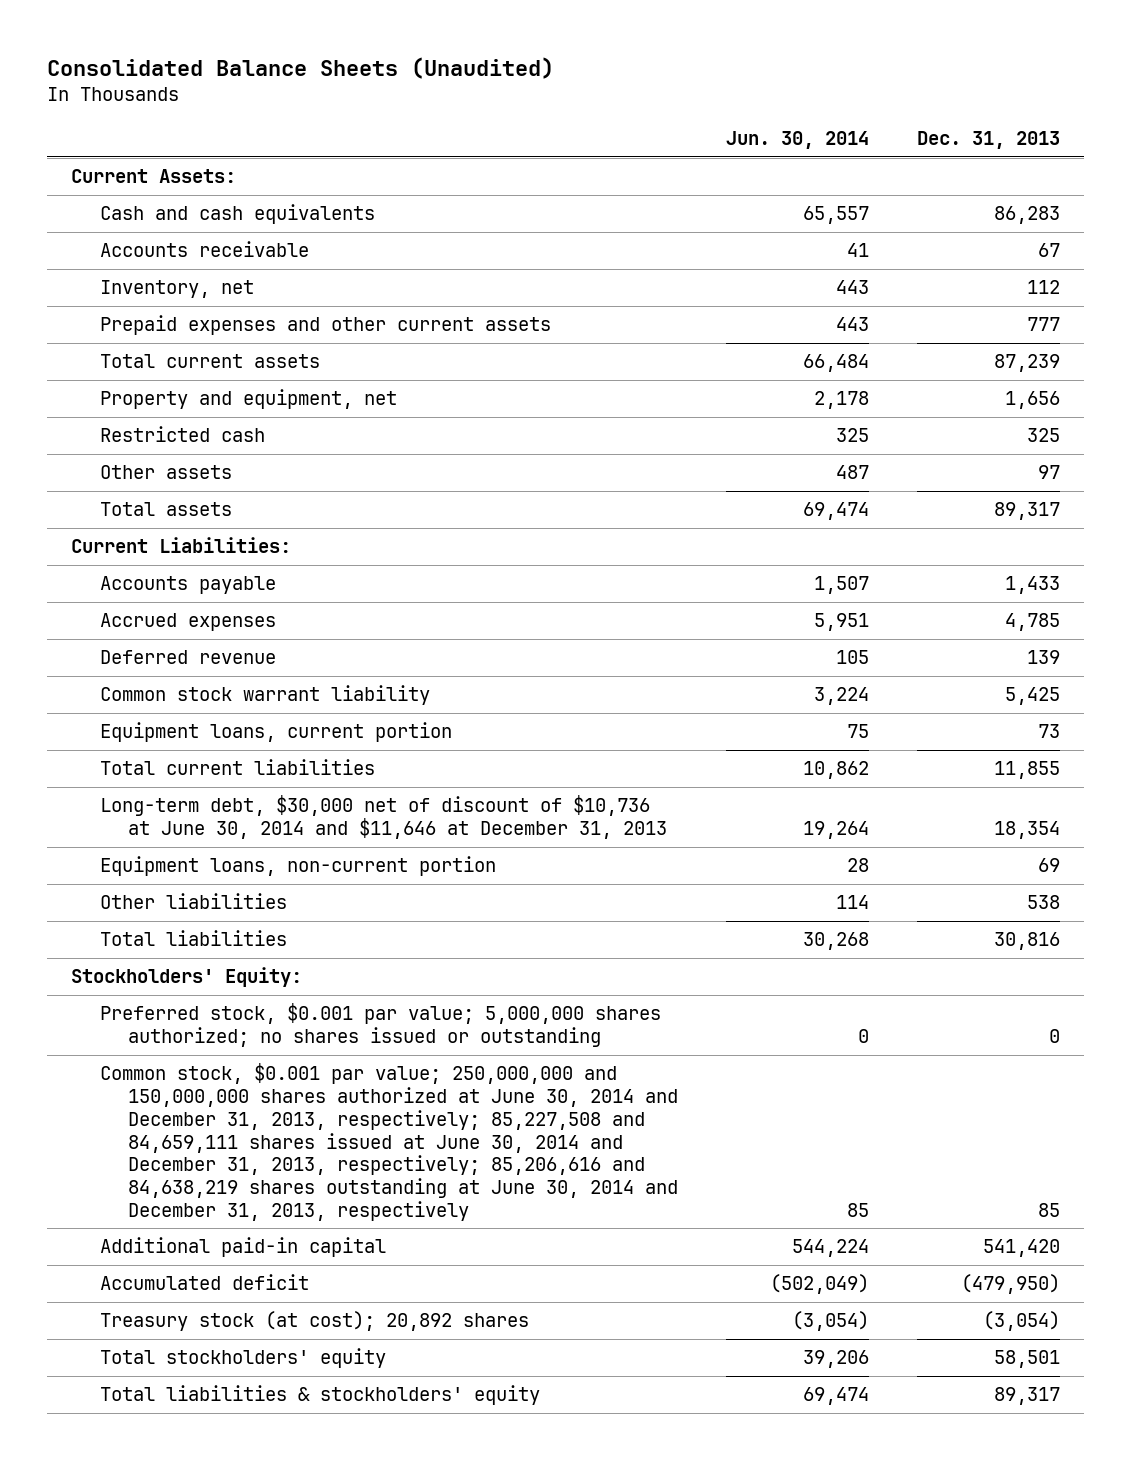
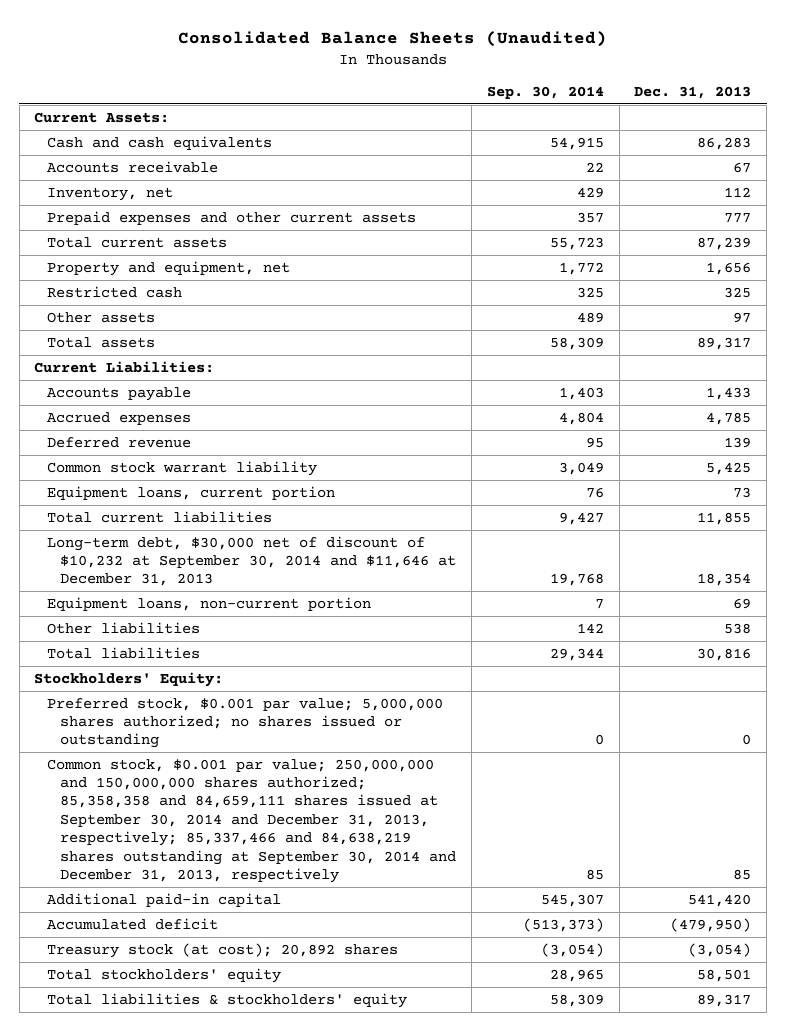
[726,130,870,149] Jun. 30, 2014 -> none
none -> [486,85,604,99] Sep. 30, 2014
[99,795,668,840] Long-term debt, $30,000 net of discount of $10,736 at June 30, 2014 and $11,646 at December 31, 2013 -> [47,535,457,587] Long-term debt, $30,000 net of discount of $10,232 at September 30, 2014 and $11,646 at December 31, 2013
[99,1063,679,1221] Common stock, $0.001 par value; 250,000,000 and 150,000,000 shares authorized at June 30, 2014 and December 31, 2013, respectively; 85,227,508 and 84,659,111 shares issued at June 30, 2014 and December 31, 2013, respectively; 85,206,616 and 84,638,219 shares outstanding at June 30, 2014 and December 31, 2013, respectively -> [47,758,457,883] Common stock, $0.001 par value; 250,000,000 and 150,000,000 shares authorized; 85,358,358 and 84,659,111 shares issued at September 30, 2014 and December 31, 2013, respectively; 85,337,466 and 84,638,219 shares outstanding at September 30, 2014 and December 31, 2013, respectively

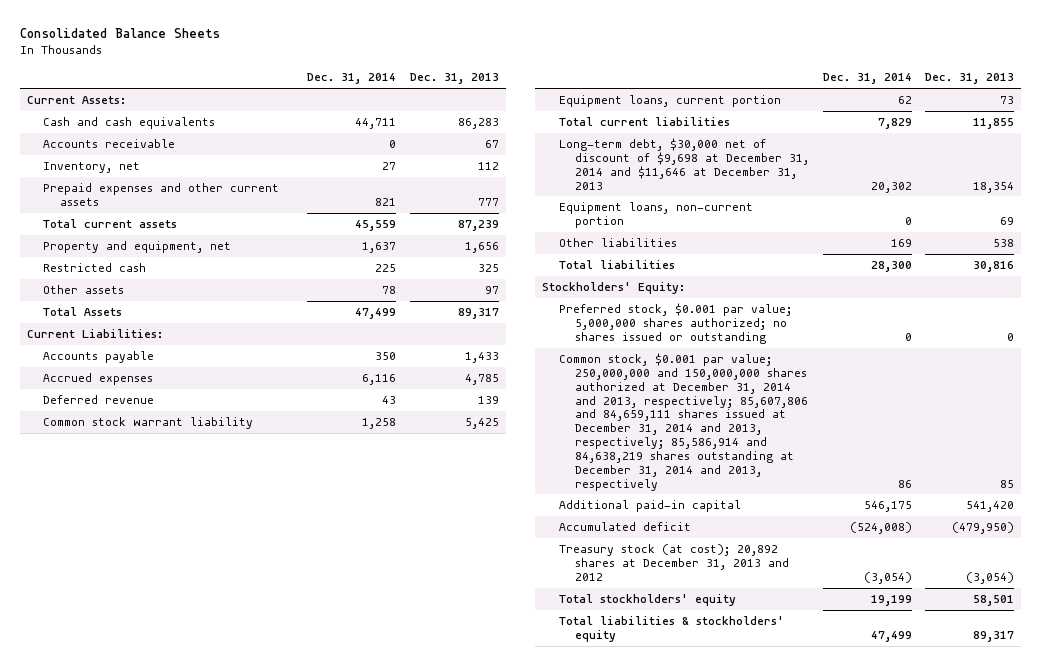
[177,30,607,47] Consolidated Balance Sheets (Unaudited) -> [20,28,221,39] Consolidated Balance Sheets
[486,85,604,99] Sep. 30, 2014 -> none
none -> [307,73,397,85] Dec. 31, 2014
[47,336,156,348] Total assets -> [43,307,123,317] Total Assets
[47,535,457,587] Long-term debt, $30,000 net of discount of $10,232 at September 30, 2014 and $11,646 at December 31, 2013 -> [558,138,810,190] Long-term debt, $30,000 net of discount of $9,698 at December 31, 2014 and $11,646 at December 31, 2013
[47,758,457,883] Common stock, $0.001 par value; 250,000,000 and 150,000,000 shares authorized; 85,358,358 and 84,659,111 shares issued at September 30, 2014 and December 31, 2013, respectively; 85,337,466 and 84,638,219 shares outstanding at September 30, 2014 and December 31, 2013, respectively -> [558,353,809,491] Common stock, $0.001 par value; 250,000,000 and 150,000,000 shares authorized at December 31, 2014 and 2013, respectively; 85,607,806 and 84,659,111 shares issued at December 31, 2014 and 2013, respectively; 85,586,914 and 84,638,219 shares outstanding at December 31, 2014 and 2013, respectively
[47,942,399,958] Treasury stock (at cost); 20,892 shares -> [558,544,790,581] Treasury stock (at cost); 20,892 shares at December 31, 2013 and 2012

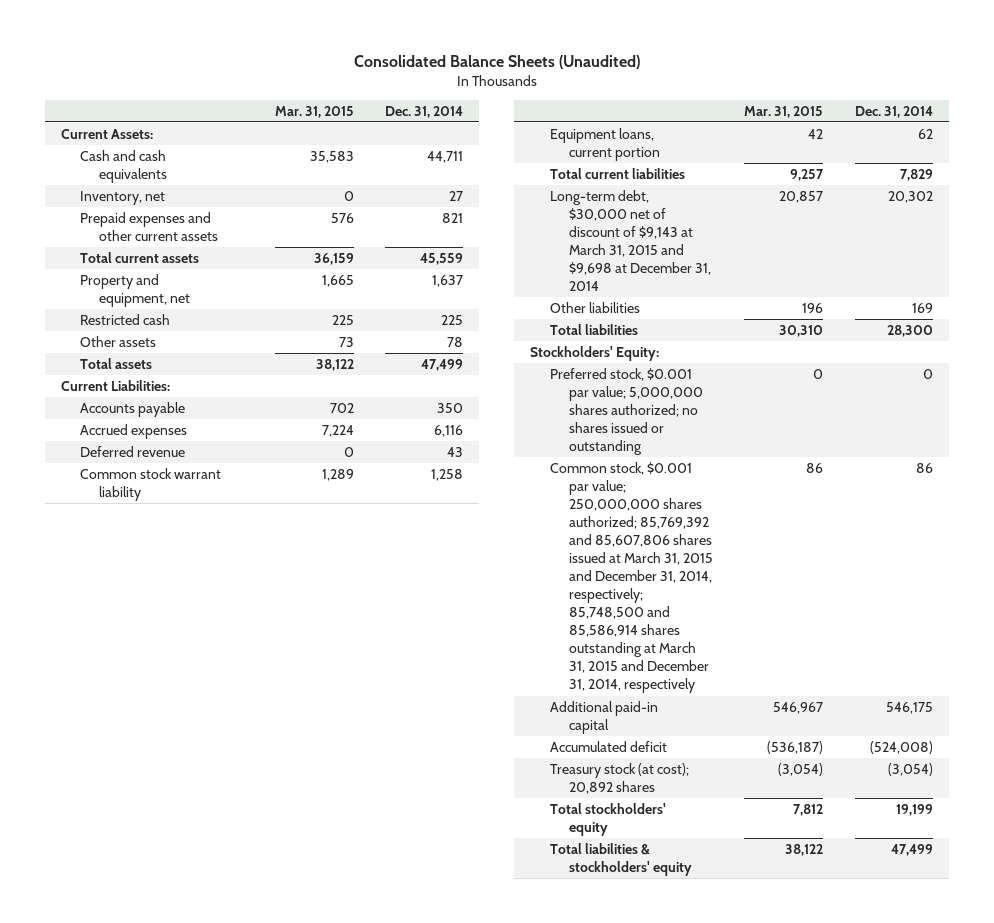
[20,28,221,39] Consolidated Balance Sheets -> [353,54,640,69] Consolidated Balance Sheets (Unaudited)
[409,73,499,85] Dec. 31, 2013 -> none
none -> [274,105,354,118] Mar. 31, 2015
[43,139,176,149] Accounts receivable -> none
[43,307,123,317] Total Assets -> [79,357,152,369] Total assets
[558,202,753,228] Equipment loans, non-current portion -> none
[558,138,810,190] Long-term debt, $30,000 net of discount of $9,698 at December 31, 2014 and $11,646 at December 31, 2013 -> [549,189,711,292] Long-term debt, $30,000 net of discount of $9,143 at March 31, 2015 and $9,698 at December 31, 2014
[558,353,809,491] Common stock, $0.001 par value; 250,000,000 and 150,000,000 shares authorized at December 31, 2014 and 2013, respectively; 85,607,806 and 84,659,111 shares issued at December 31, 2014 and 2013, respectively; 85,586,914 and 84,638,219 shares outstanding at December 31, 2014 and 2013, respectively -> [549,461,713,694] Common stock, $0.001 par value; 250,000,000 shares authorized; 85,769,392 and 85,607,806 shares issued at March 31, 2015 and December 31, 2014, respectively; 85,748,500 and 85,586,914 shares outstanding at March 31, 2015 and December 31, 2014, respectively
[558,544,790,581] Treasury stock (at cost); 20,892 shares at December 31, 2013 and 2012 -> [549,762,689,794] Treasury stock (at cost); 20,892 shares

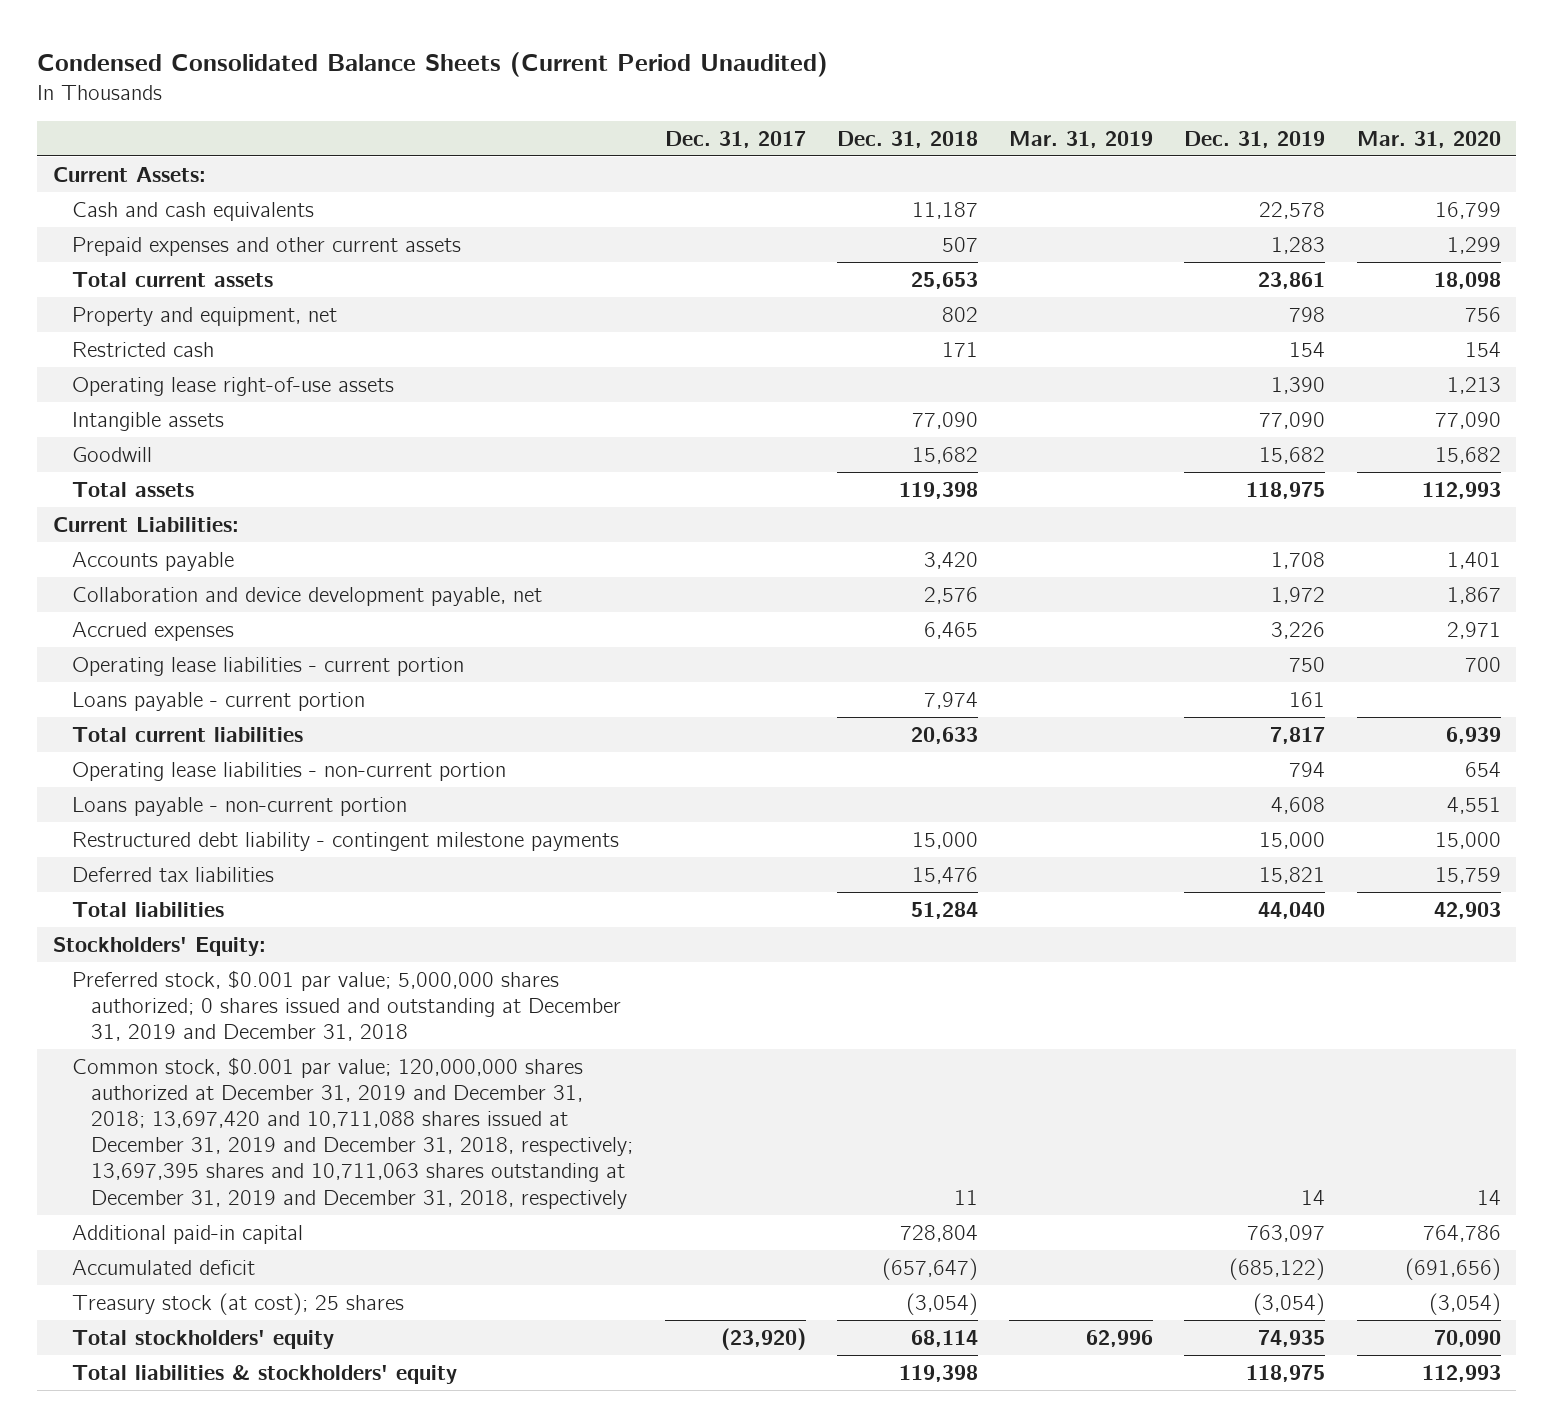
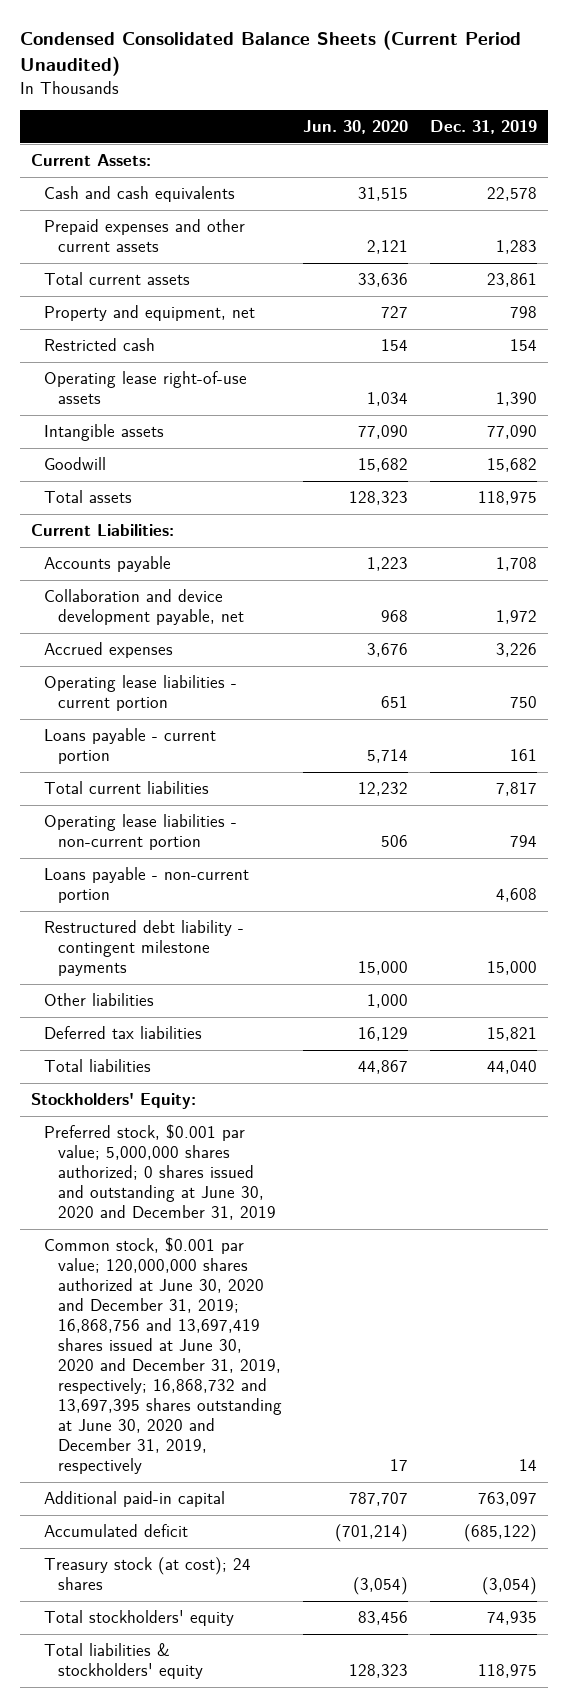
[664,130,806,148] Dec. 31, 2017 -> none
[836,130,978,148] Dec. 31, 2018 -> none
[1009,130,1154,148] Mar. 31, 2019 -> none
[1356,130,1501,148] Mar. 31, 2020 -> none
none -> [303,120,409,135] Jun. 30, 2020
none -> [44,993,155,1007] Other liabilities
[72,969,622,1042] Preferred stock, $0.001 par value; 5,000,000 shares authorized; 0 shares issued and outstanding at December 31, 2019 and December 31, 2018 -> [44,1124,276,1221] Preferred stock, $0.001 par value; 5,000,000 shares authorized; 0 shares issued and outstanding at June 30, 2020 and December 31, 2019
[72,1056,634,1209] Common stock, $0.001 par value; 120,000,000 shares authorized at December 31, 2019 and December 31, 2018; 13,697,420 and 10,711,088 shares issued at December 31, 2019 and December 31, 2018, respectively; 13,697,395 shares and 10,711,063 shares outstanding at December 31, 2019 and December 31, 2018, respectively -> [44,1237,282,1475] Common stock, $0.001 par value; 120,000,000 shares authorized at June 30, 2020 and December 31, 2019; 16,868,756 and 13,697,419 shares issued at June 30, 2020 and December 31, 2019, respectively; 16,868,732 and 13,697,395 shares outstanding at June 30, 2020 and December 31, 2019, respectively
[72,1292,405,1315] Treasury stock (at cost); 25 shares -> [44,1557,252,1591] Treasury stock (at cost); 24 shares

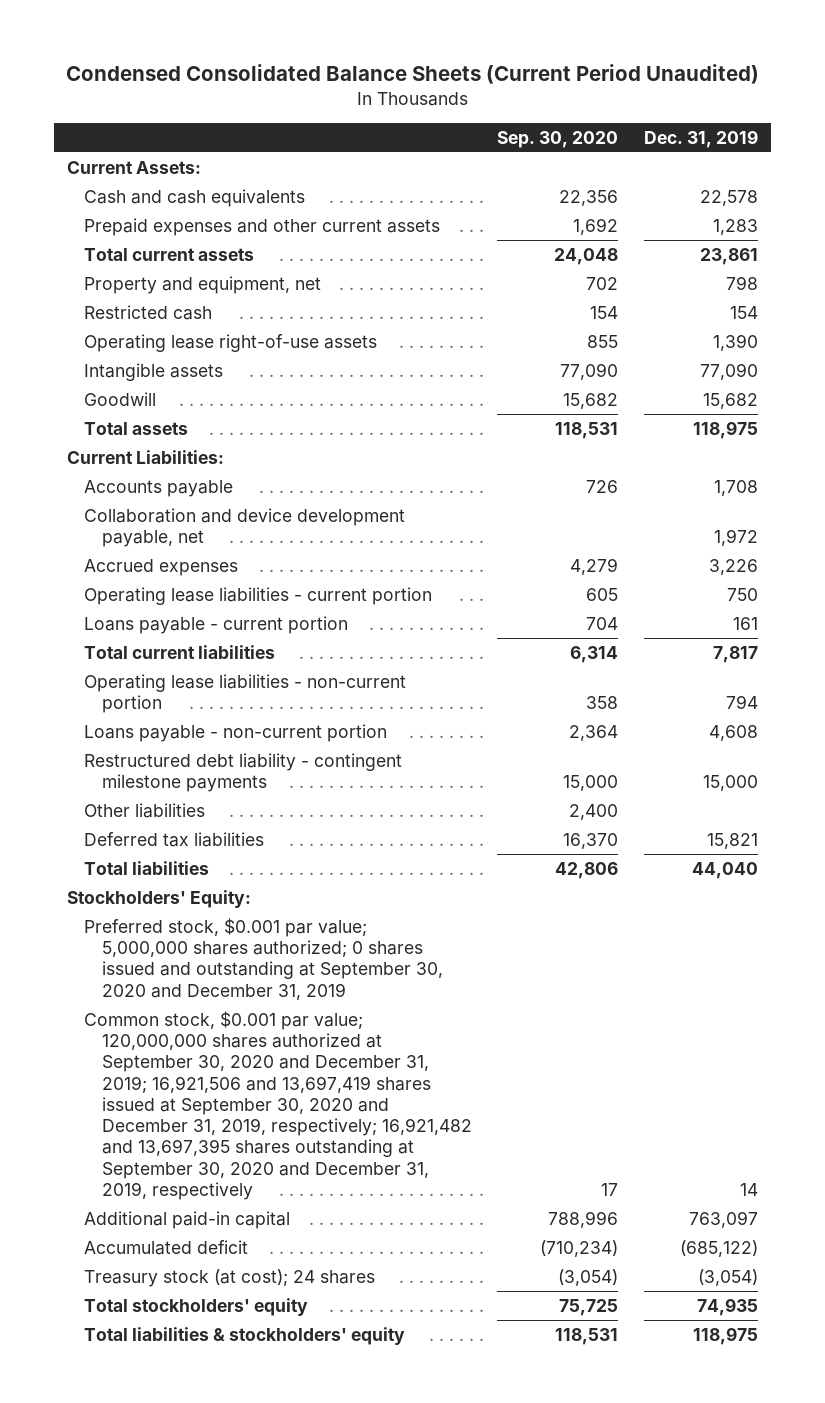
[303,120,409,135] Jun. 30, 2020 -> none
none -> [497,130,619,148] Sep. 30, 2020
[44,1124,276,1221] Preferred stock, $0.001 par value; 5,000,000 shares authorized; 0 shares issued and outstanding at June 30, 2020 and December 31, 2019 -> [84,917,443,1000] Preferred stock, $0.001 par value; 5,000,000 shares authorized; 0 shares issued and outstanding at September 30, 2020 and December 31, 2019
[44,1237,282,1475] Common stock, $0.001 par value; 120,000,000 shares authorized at June 30, 2020 and December 31, 2019; 16,868,756 and 13,697,419 shares issued at June 30, 2020 and December 31, 2019, respectively; 16,868,732 and 13,697,395 shares outstanding at June 30, 2020 and December 31, 2019, respectively -> [84,1010,472,1200] Common stock, $0.001 par value; 120,000,000 shares authorized at September 30, 2020 and December 31, 2019; 16,921,506 and 13,697,419 shares issued at September 30, 2020 and December 31, 2019, respectively; 16,921,482 and 13,697,395 shares outstanding at September 30, 2020 and December 31, 2019, respectively

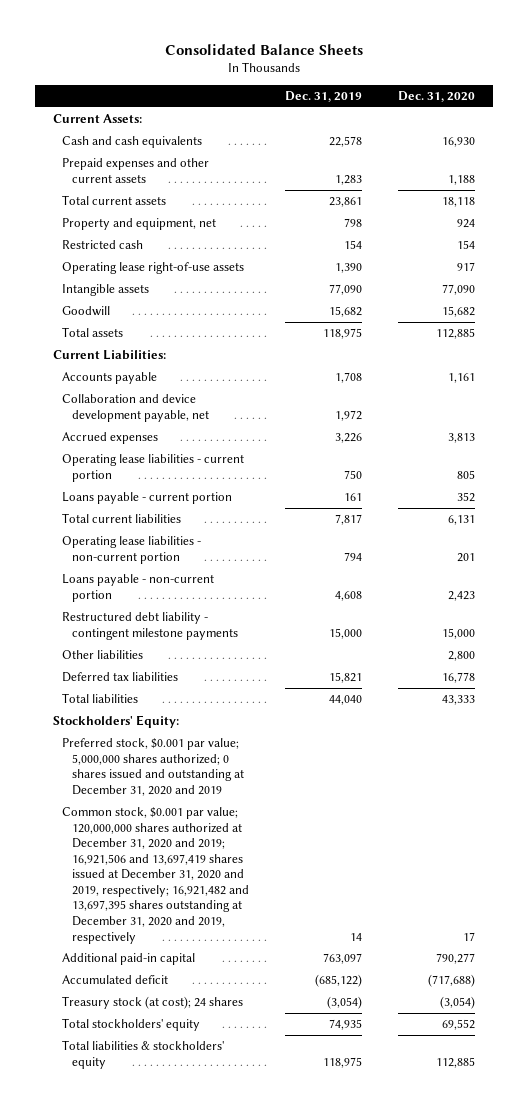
[65,64,759,85] Condensed Consolidated Balance Sheets (Current Period Unaudited) -> [164,43,363,55] Consolidated Balance Sheets
[497,130,619,148] Sep. 30, 2020 -> none
none -> [397,91,475,103] Dec. 31, 2020
[84,917,443,1000] Preferred stock, $0.001 par value; 5,000,000 shares authorized; 0 shares issued and outstanding at September 30, 2020 and December 31, 2019 -> [62,738,244,796] Preferred stock, $0.001 par value; 5,000,000 shares authorized; 0 shares issued and outstanding at December 31, 2020 and 2019
[84,1010,472,1200] Common stock, $0.001 par value; 120,000,000 shares authorized at September 30, 2020 and December 31, 2019; 16,921,506 and 13,697,419 shares issued at September 30, 2020 and December 31, 2019, respectively; 16,921,482 and 13,697,395 shares outstanding at September 30, 2020 and December 31, 2019, respectively -> [62,807,249,944] Common stock, $0.001 par value; 120,000,000 shares authorized at December 31, 2020 and 2019; 16,921,506 and 13,697,419 shares issued at December 31, 2020 and 2019, respectively; 16,921,482 and 13,697,395 shares outstanding at December 31, 2020 and 2019, respectively

